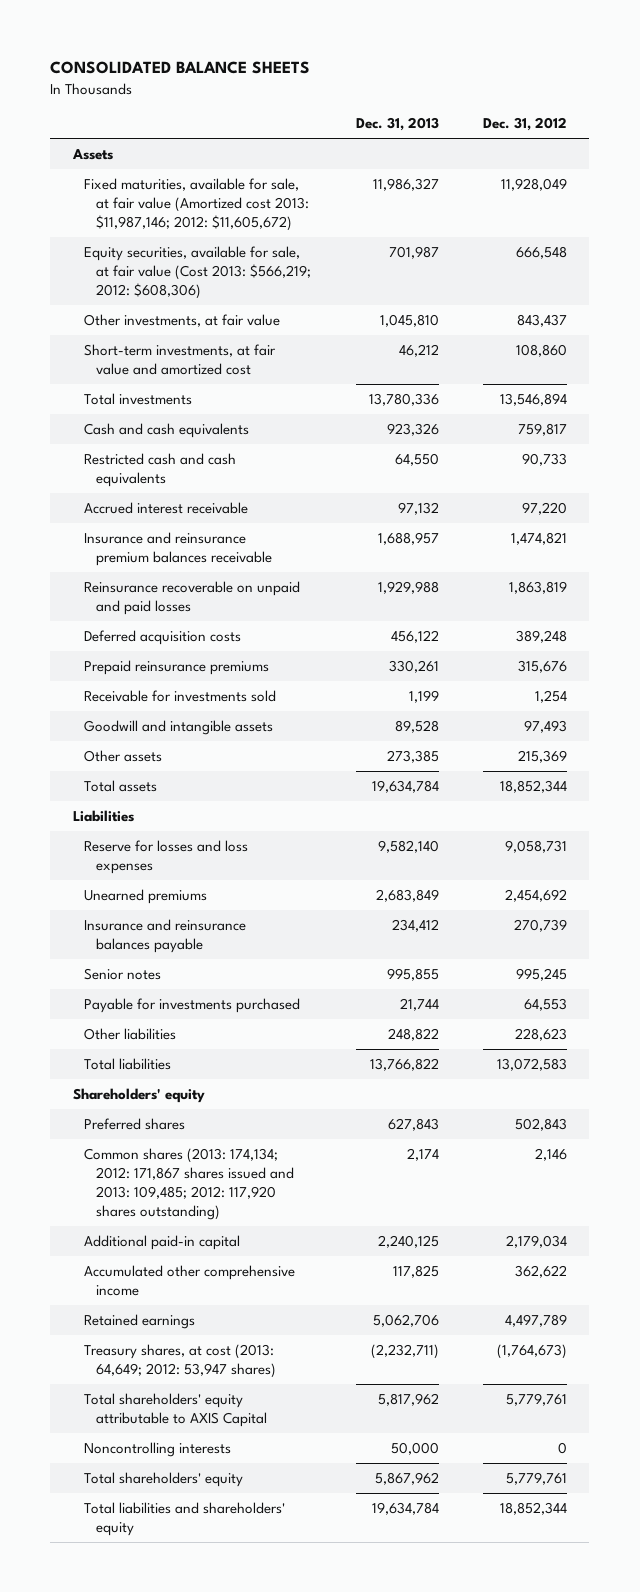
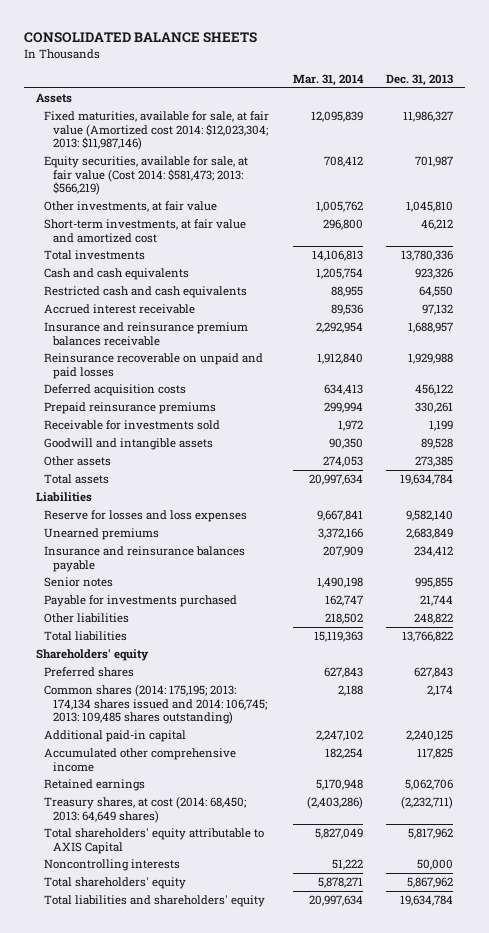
[483,117,568,132] Dec. 31, 2012 -> none
none -> [292,73,364,86] Mar. 31, 2014
[84,177,310,232] Fixed maturities, available for sale, at fair value (Amortized cost 2013: $11,987,146; 2012: $11,605,672) -> [44,111,270,151] Fixed maturities, available for sale, at fair value (Amortized cost 2014: $12,023,304; 2013: $11,987,146)
[84,245,312,300] Equity securities, available for sale, at fair value (Cost 2013: $566,219; 2012: $608,306) -> [44,156,249,196] Equity securities, available for sale, at fair value (Cost 2014: $581,473; 2013: $566,219)
[84,1147,295,1221] Common shares (2013: 174,134; 2012: 171,867 shares issued and 2013: 109,485; 2012: 117,920 shares outstanding) -> [44,684,267,725] Common shares (2014: 175,195; 2013: 174,134 shares issued and 2014: 106,745; 2013: 109,485 shares outstanding)
[84,1343,277,1378] Treasury shares, at cost (2013: 64,649; 2012: 53,947 shares) -> [44,796,247,823] Treasury shares, at cost (2014: 68,450; 2013: 64,649 shares)

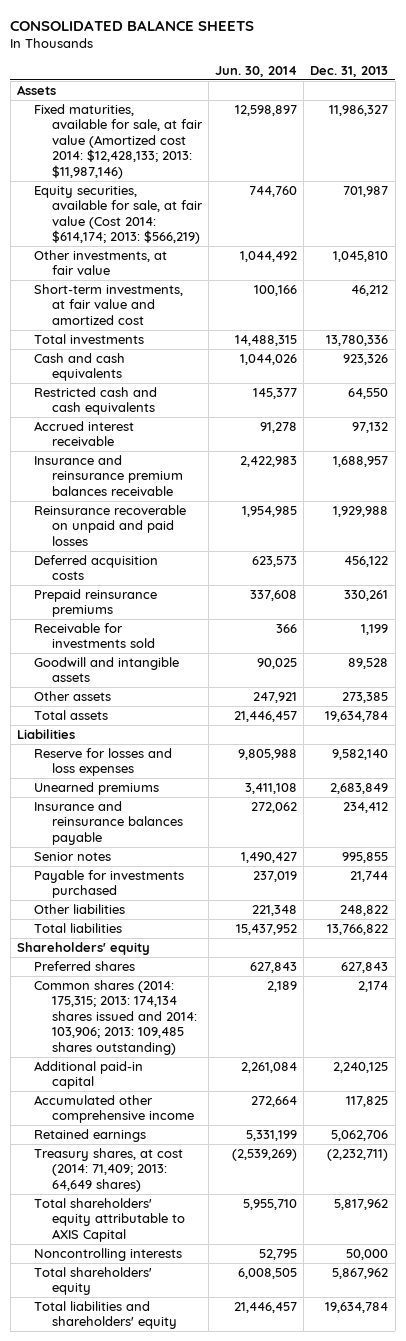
[292,73,364,86] Mar. 31, 2014 -> none
none -> [214,66,297,78] Jun. 30, 2014
[44,111,270,151] Fixed maturities, available for sale, at fair value (Amortized cost 2014: $12,023,304; 2013: $11,987,146) -> [34,103,203,179] Fixed maturities, available for sale, at fair value (Amortized cost 2014: $12,428,133; 2013: $11,987,146)
[44,156,249,196] Equity securities, available for sale, at fair value (Cost 2014: $581,473; 2013: $566,219) -> [34,185,203,245] Equity securities, available for sale, at fair value (Cost 2014: $614,174; 2013: $566,219)
[44,684,267,725] Common shares (2014: 175,195; 2013: 174,134 shares issued and 2014: 106,745; 2013: 109,485 shares outstanding) -> [34,979,197,1055] Common shares (2014: 175,315; 2013: 174,134 shares issued and 2014: 103,906; 2013: 109,485 shares outstanding)
[44,796,247,823] Treasury shares, at cost (2014: 68,450; 2013: 64,649 shares) -> [34,1147,184,1192] Treasury shares, at cost (2014: 71,409; 2013: 64,649 shares)

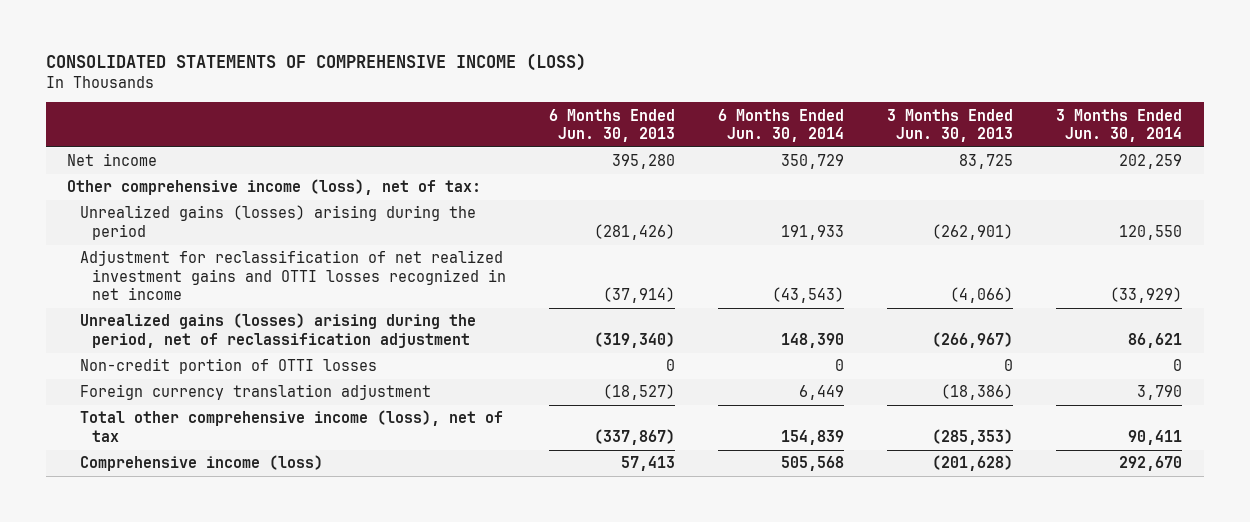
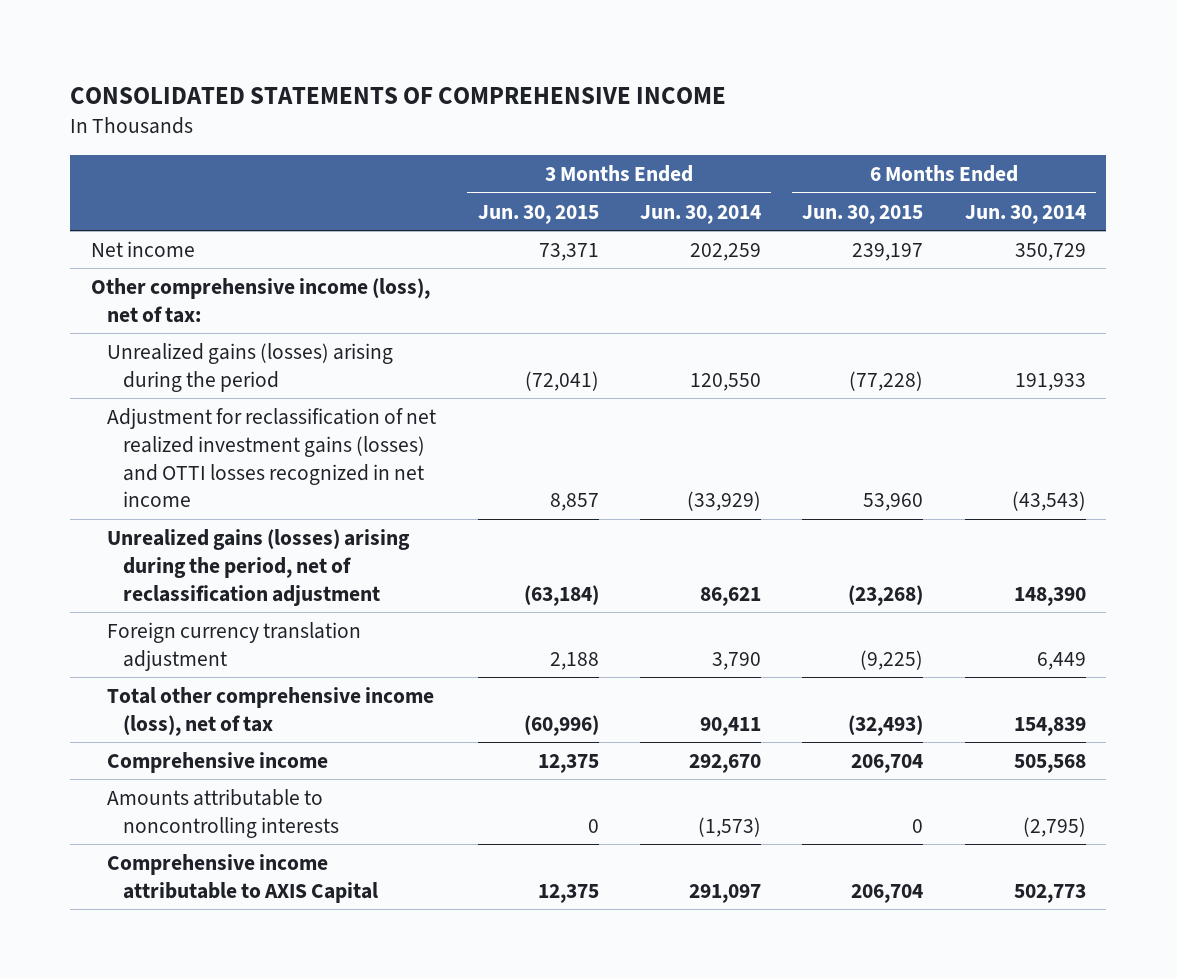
[45,53,586,72] CONSOLIDATED STATEMENTS OF COMPREHENSIVE INCOME (LOSS) -> [70,87,727,105] CONSOLIDATED STATEMENTS OF COMPREHENSIVE INCOME
[548,108,675,143] 6 Months Ended Jun. 30, 2013 -> none
[886,108,1013,143] 3 Months Ended Jun. 30, 2013 -> none
none -> [477,204,599,224] Jun. 30, 2015
none -> [802,204,924,224] Jun. 30, 2015
[79,250,506,301] Adjustment for reclassification of net realized investment gains and OTTI losses recognized in net income -> [107,407,437,508] Adjustment for reclassification of net realized investment gains (losses) and OTTI losses recognized in net income
[79,358,377,375] Non-credit portion of OTTI losses -> none
none -> [107,751,329,773] Comprehensive income
none -> [107,788,340,838] Amounts attributable to noncontrolling interests
[79,455,323,472] Comprehensive income (loss) -> [107,853,379,903] Comprehensive income attributable to AXIS Capital
[780,456,844,472] 505,568 -> [1013,883,1086,903] 502,773
[1119,456,1183,472] 292,670 -> [688,883,761,903] 291,097

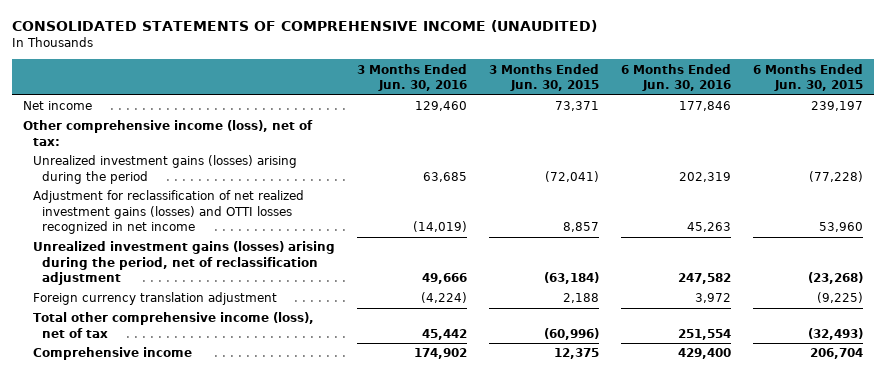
[70,87,727,105] CONSOLIDATED STATEMENTS OF COMPREHENSIVE INCOME -> [12,20,598,33] CONSOLIDATED STATEMENTS OF COMPREHENSIVE INCOME (UNAUDITED)
[639,204,761,224] Jun. 30, 2014 -> none
[964,204,1086,224] Jun. 30, 2014 -> none
none -> [356,63,467,92] 3 Months Ended Jun. 30, 2016
none -> [620,63,731,92] 6 Months Ended Jun. 30, 2016
[107,342,394,392] Unrealized gains (losses) arising during the period -> [32,155,297,184] Unrealized investment gains (losses) arising during the period
[107,528,411,606] Unrealized gains (losses) arising during the period, net of reclassification adjustment -> [32,241,335,286] Unrealized investment gains (losses) arising during the period, net of reclassification adjustment
[107,788,340,838] Amounts attributable to noncontrolling interests -> none
[107,853,379,903] Comprehensive income attributable to AXIS Capital -> none

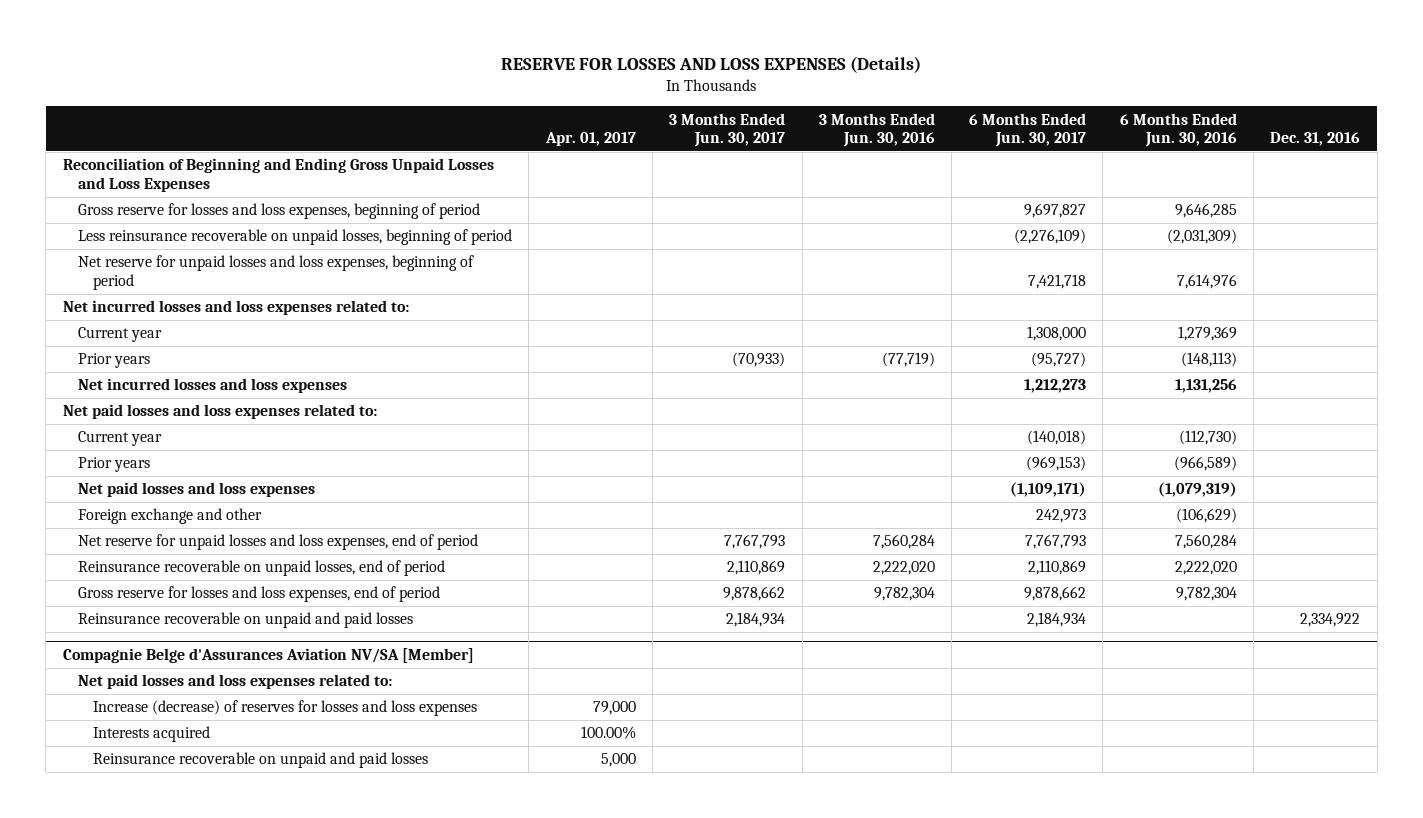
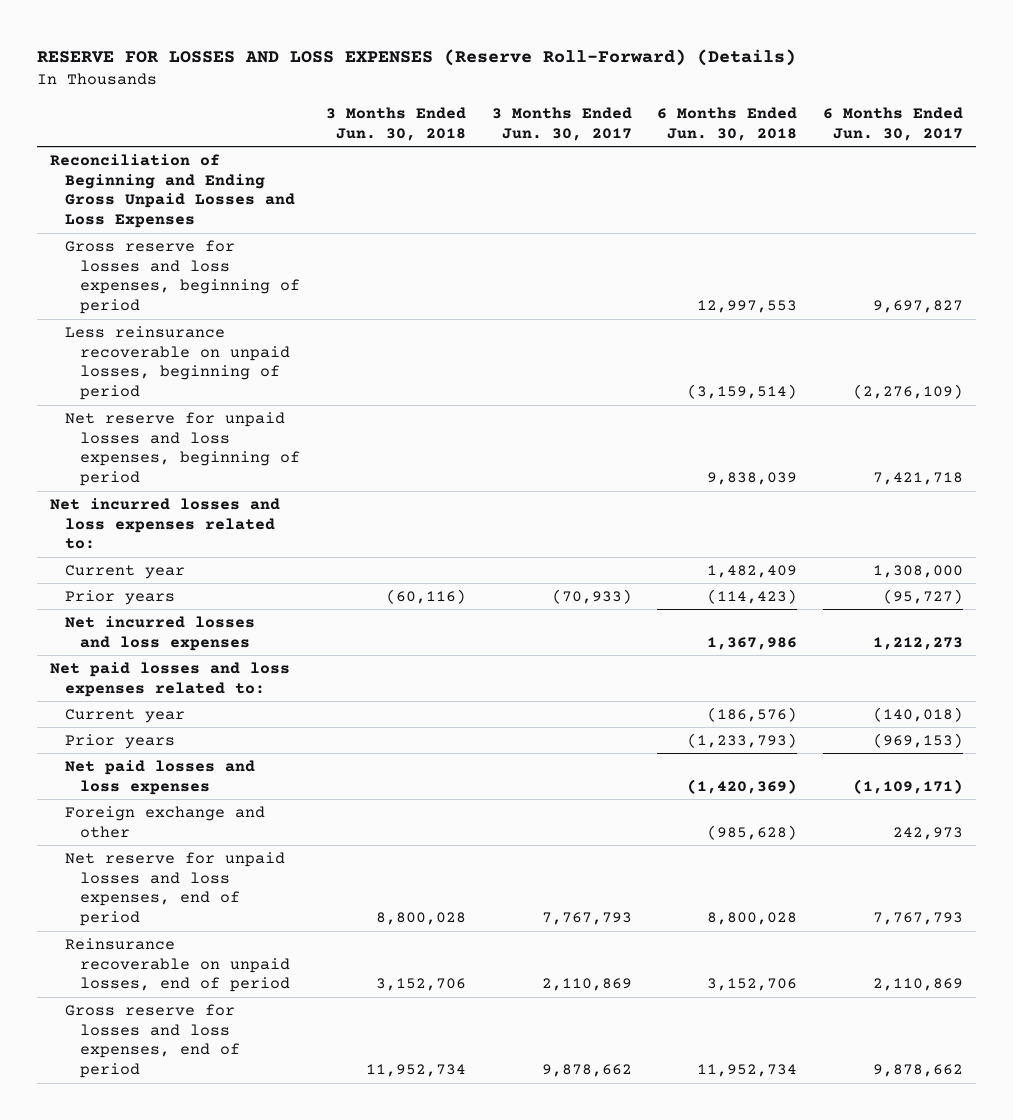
[501,55,922,73] RESERVE FOR LOSSES AND LOSS EXPENSES (Details) -> [36,49,796,67] RESERVE FOR LOSSES AND LOSS EXPENSES (Reserve Roll-Forward) (Details)
[544,131,636,146] Apr. 01, 2017 -> none
[819,112,936,147] 3 Months Ended Jun. 30, 2016 -> none
[1119,112,1237,147] 6 Months Ended Jun. 30, 2016 -> none
[1270,131,1361,146] Dec. 31, 2016 -> none
none -> [326,107,467,141] 3 Months Ended Jun. 30, 2018
none -> [657,107,798,141] 6 Months Ended Jun. 30, 2018
[77,612,413,629] Reinsurance recoverable on unpaid and paid losses -> none
[62,647,474,663] Compagnie Belge d'Assurances Aviation NV/SA [Member] -> none
[77,674,392,690] Net paid losses and loss expenses related to: -> none
[93,700,478,717] Increase (decrease) of reserves for losses and loss expenses -> none
[93,726,211,743] Interests acquired -> none
[93,752,429,769] Reinsurance recoverable on unpaid and paid losses -> none

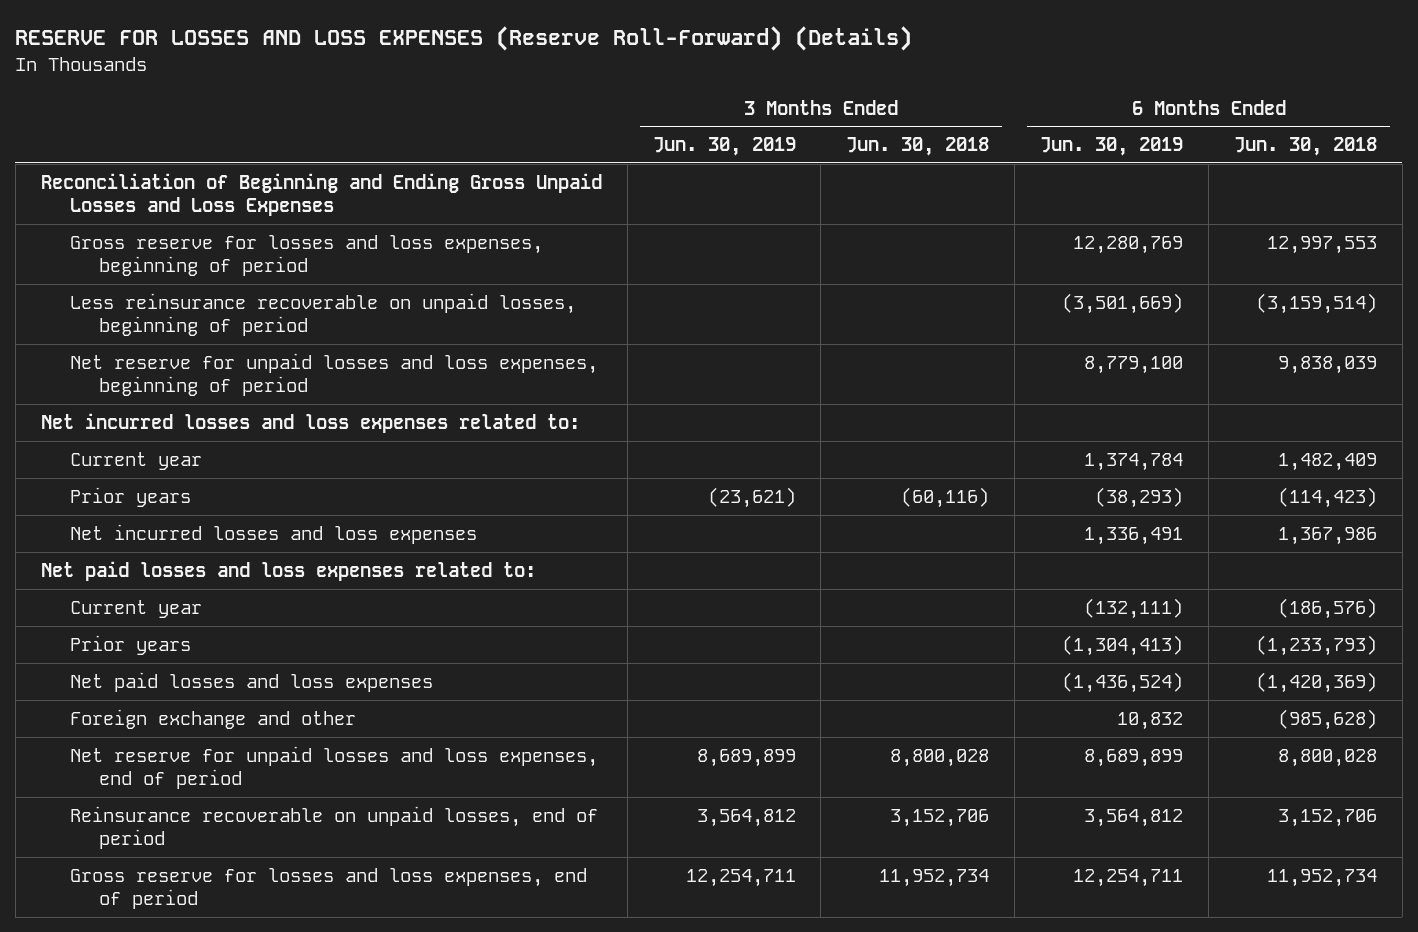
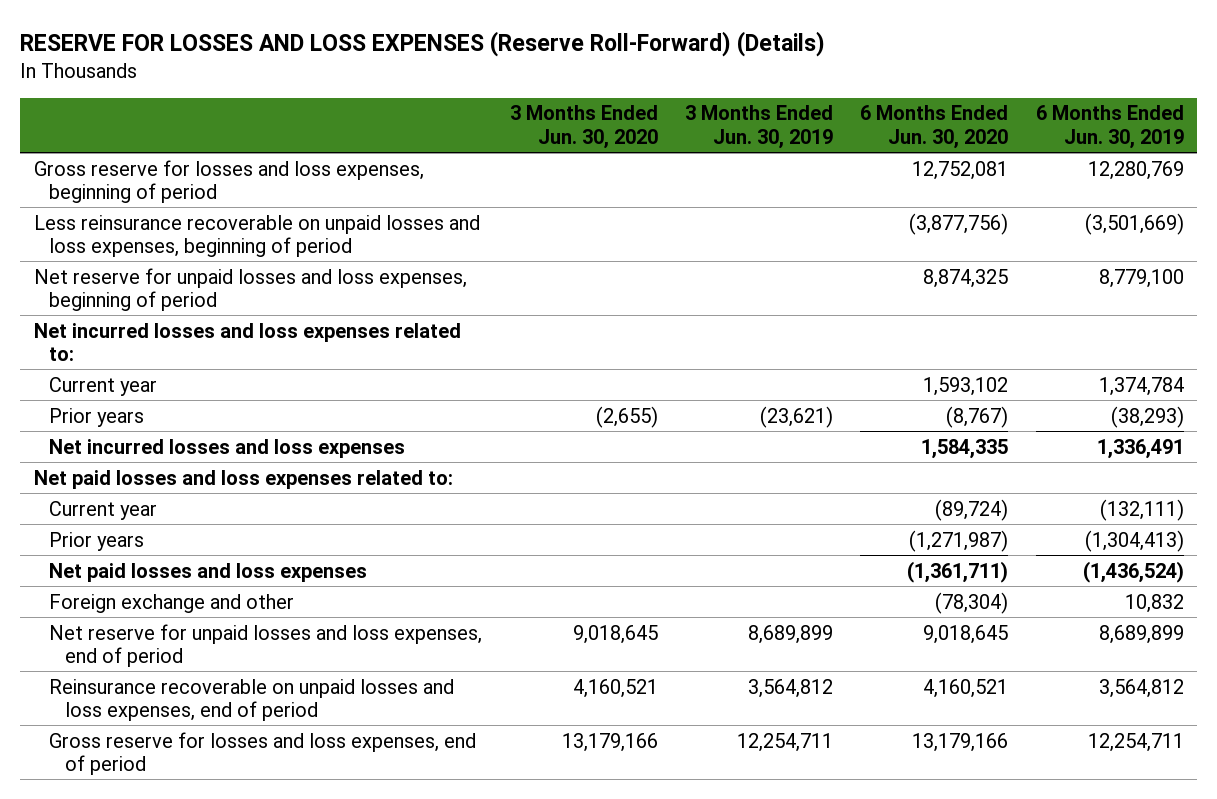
[846,137,990,157] Jun. 30, 2018 -> none
[1233,137,1377,157] Jun. 30, 2018 -> none
none -> [509,105,658,149] 3 Months Ended Jun. 30, 2020
none -> [860,105,1009,149] 6 Months Ended Jun. 30, 2020
[40,172,602,217] Reconciliation of Beginning and Ending Gross Unpaid Losses and Loss Expenses -> none
[69,292,576,337] Less reinsurance recoverable on unpaid losses, beginning of period -> [33,214,480,258] Less reinsurance recoverable on unpaid losses and loss expenses, beginning of period
[69,805,598,850] Reinsurance recoverable on unpaid losses, end of period -> [49,678,455,722] Reinsurance recoverable on unpaid losses and loss expenses, end of period

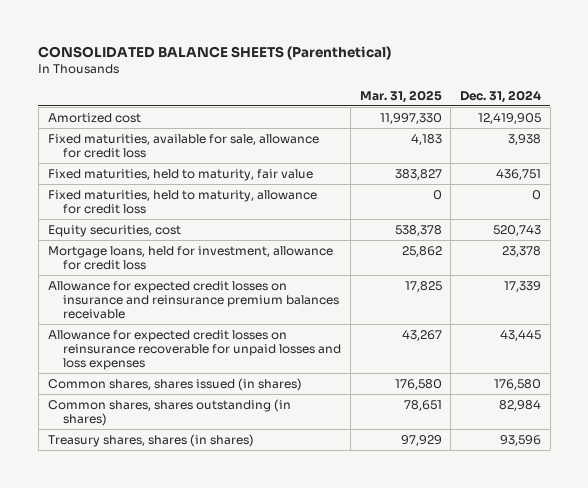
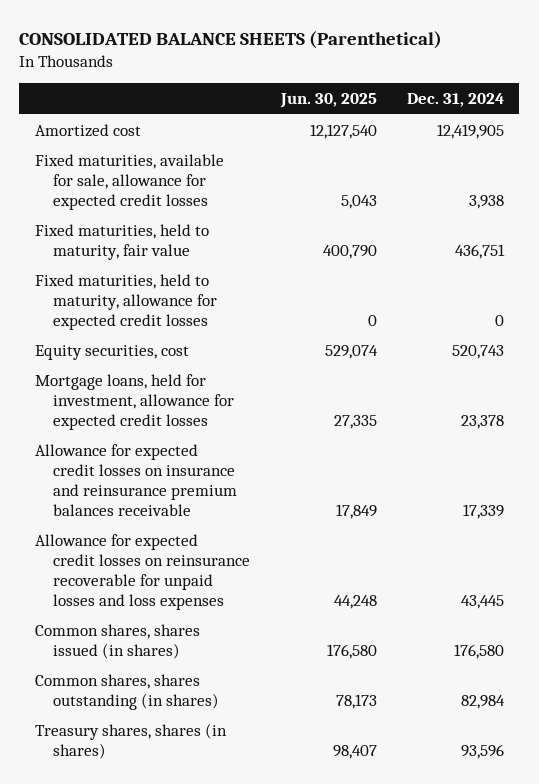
[359,89,442,103] Mar. 31, 2025 -> none
none -> [279,93,377,109] Jun. 30, 2025
[47,133,319,158] Fixed maturities, available for sale, allowance for credit loss -> [34,153,224,210] Fixed maturities, available for sale, allowance for expected credit losses
[47,189,317,214] Fixed maturities, held to maturity, allowance for credit loss -> [34,273,218,330] Fixed maturities, held to maturity, allowance for expected credit losses
[47,245,333,270] Mortgage loans, held for investment, allowance for credit loss -> [34,373,235,430] Mortgage loans, held for investment, allowance for expected credit losses

